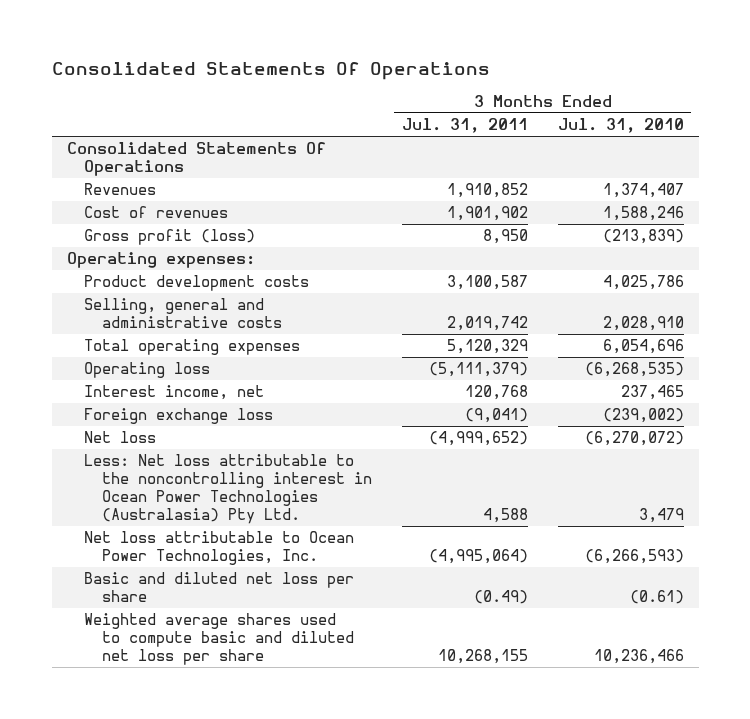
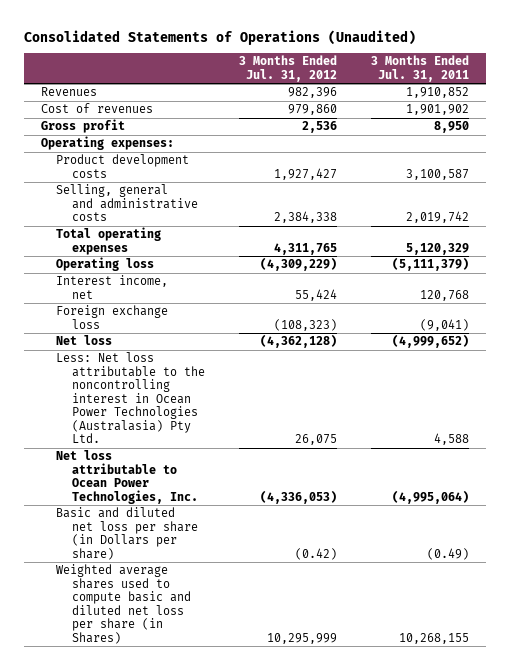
[51,61,490,80] Consolidated Statements Of Operations -> [23,29,416,45] Consolidated Statements of Operations (Unaudited)
[557,118,684,134] Jul. 31, 2010 -> none
none -> [238,55,337,82] 3 Months Ended Jul. 31, 2012
[66,142,326,177] Consolidated Statements Of Operations -> none
[84,229,256,246] Gross profit (loss) -> [40,119,125,134] Gross profit
[84,572,355,603] Basic and diluted net loss per share -> [56,507,198,560] Basic and diluted net loss per share (in Dollars per share)
[84,613,355,666] Weighted average shares used to compute basic and diluted net loss per share -> [56,564,191,644] Weighted average shares used to compute basic and diluted net loss per share (in Shares)

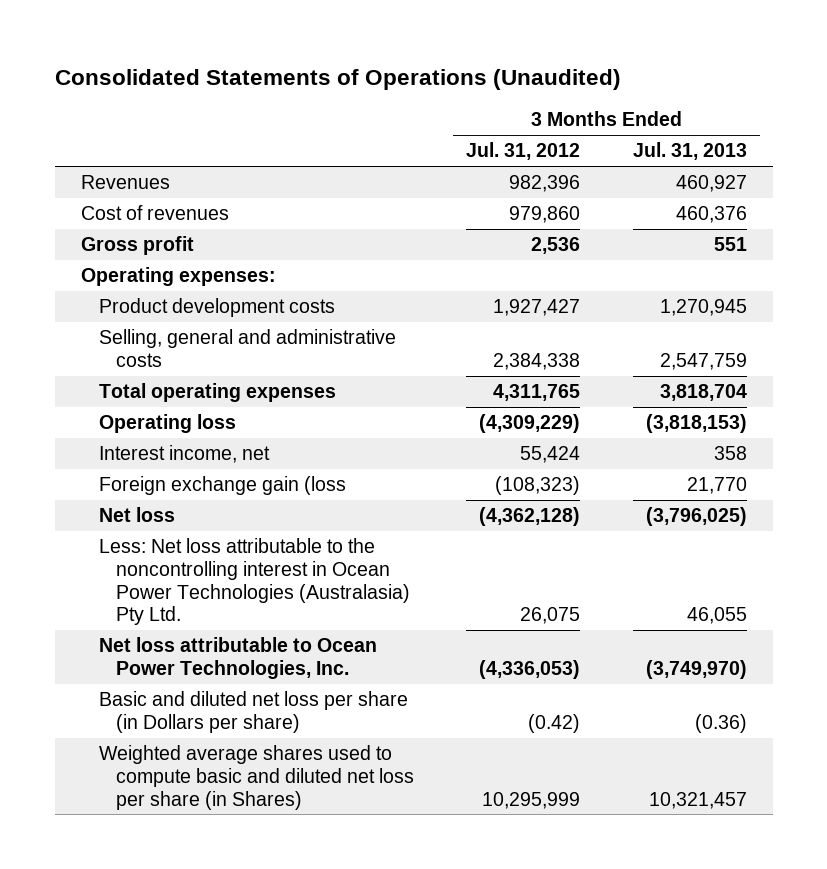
[370,55,469,82] 3 Months Ended Jul. 31, 2011 -> none
none -> [632,142,747,161] Jul. 31, 2013
[56,305,169,329] Foreign exchange loss -> [98,476,346,496] Foreign exchange gain (loss

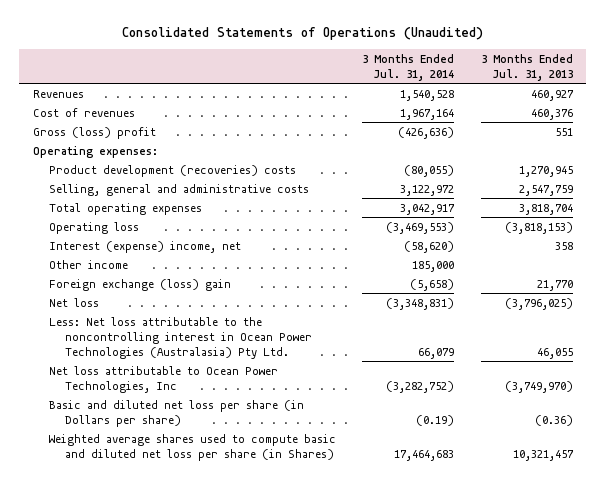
[466,142,581,161] Jul. 31, 2012 -> none
none -> [362,53,455,81] 3 Months Ended Jul. 31, 2014
[80,236,194,256] Gross profit -> [32,126,156,139] Gross (loss) profit
[98,298,335,318] Product development costs -> [48,164,296,177] Product development (recoveries) costs
[98,445,270,464] Interest income, net -> [48,240,241,253] Interest (expense) income, net
none -> [48,259,128,269] Other income
[98,476,346,496] Foreign exchange gain (loss -> [48,278,231,291] Foreign exchange (loss) gain
[98,637,377,679] Net loss attributable to Ocean Power Technologies, Inc. -> [48,365,278,393] Net loss attributable to Ocean Power Technologies, Inc

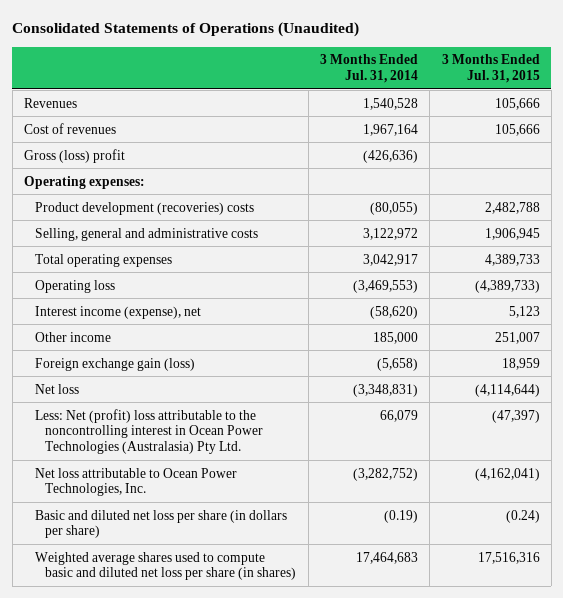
[480,53,573,81] 3 Months Ended Jul. 31, 2013 -> none
none -> [441,54,540,84] 3 Months Ended Jul. 31, 2015
[48,240,241,253] Interest (expense) income, net -> [34,305,201,319] Interest income (expense), net
[48,278,231,291] Foreign exchange (loss) gain -> [34,357,195,371] Foreign exchange gain (loss)
[48,316,313,359] Less: Net loss attributable to the noncontrolling interest in Ocean Power Technologies (Australasia) Pty Ltd. -> [34,408,264,454] Less: Net (profit) loss attributable to the noncontrolling interest in Ocean Power Technologies (Australasia) Pty Ltd.
[48,365,278,393] Net loss attributable to Ocean Power Technologies, Inc -> [34,467,237,497] Net loss attributable to Ocean Power Technologies, Inc.
[48,399,304,427] Basic and diluted net loss per share (in Dollars per share) -> [34,509,287,539] Basic and diluted net loss per share (in dollars per share)
[48,433,336,461] Weighted average shares used to compute basic and diluted net loss per share (in Shares) -> [34,551,297,581] Weighted average shares used to compute basic and diluted net loss per share (in shares)

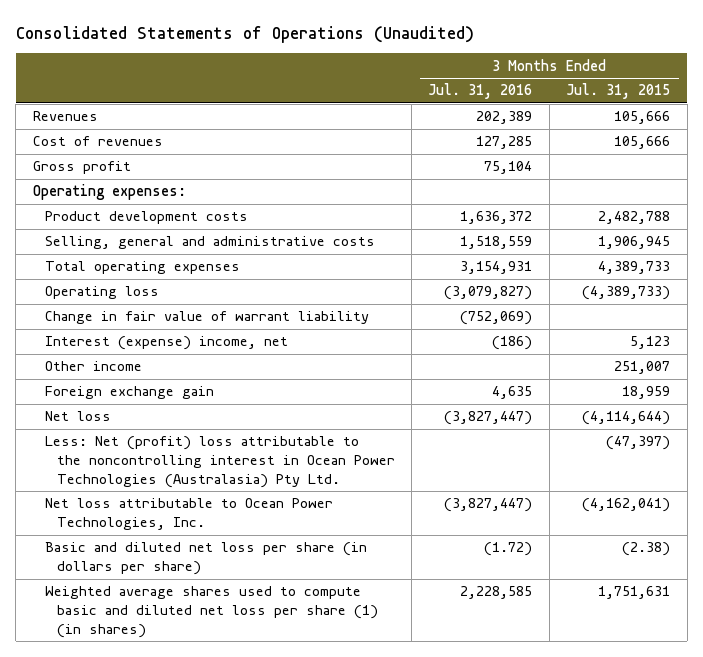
[320,54,419,84] 3 Months Ended Jul. 31, 2014 -> none
none -> [428,83,533,100] Jul. 31, 2016
[23,148,125,163] Gross (loss) profit -> [32,161,131,175] Gross profit
[34,201,254,215] Product development (recoveries) costs -> [44,211,248,225] Product development costs
none -> [44,311,369,325] Change in fair value of warrant liability
[34,305,201,319] Interest income (expense), net -> [44,336,288,351] Interest (expense) income, net
[34,357,195,371] Foreign exchange gain (loss) -> [44,386,214,400] Foreign exchange gain
[505,509,540,523] (0.24) -> [622,542,671,557] (2.38)
[34,551,297,581] Weighted average shares used to compute basic and diluted net loss per share (in shares) -> [44,586,378,639] Weighted average shares used to compute basic and diluted net loss per share (1) (in shares)
[477,551,540,564] 17,516,316 -> [598,586,671,600] 1,751,631

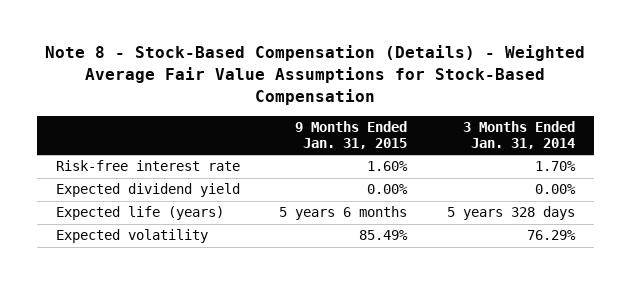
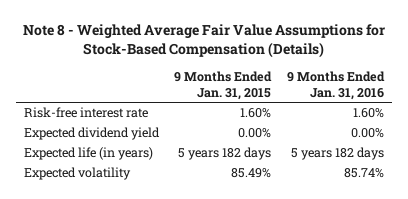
[45,45,586,105] Note 8 - Stock-Based Compensation (Details) - Weighted Average Fair Value Assumptions for Stock-Based Compensation -> [22,24,385,59] Note 8 - Weighted Average Fair Value Assumptions for Stock-Based Compensation (Details)
[462,121,575,150] 3 Months Ended Jan. 31, 2014 -> none
none -> [286,71,385,100] 9 Months Ended Jan. 31, 2016
[56,206,225,221] Expected life (years) -> [23,147,153,161] Expected life (in years)
[279,206,408,221] 5 years 6 months -> [178,147,272,161] 5 years 182 days

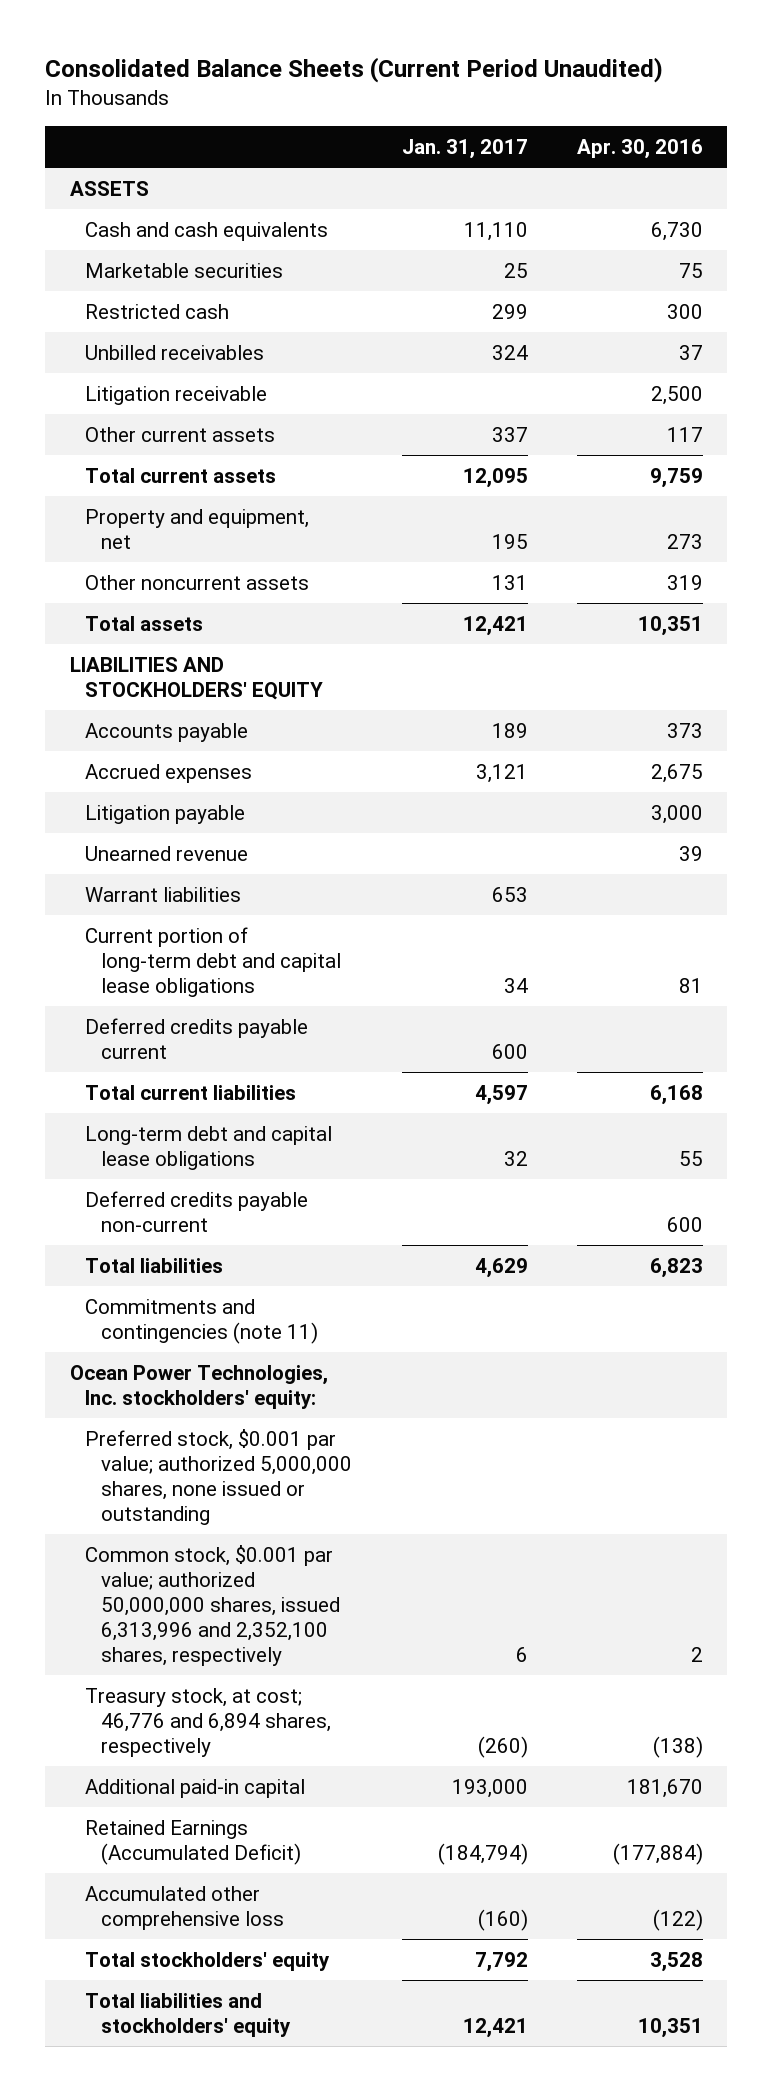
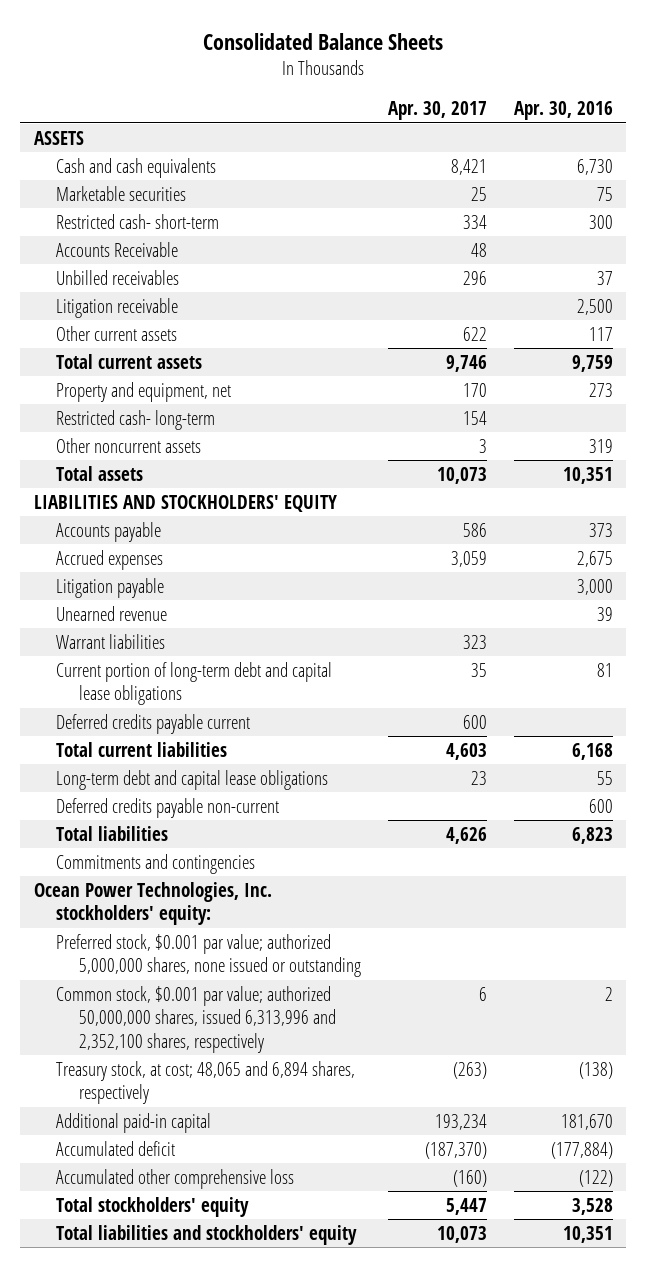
[44,57,663,84] Consolidated Balance Sheets (Current Period Unaudited) -> [203,32,444,50] Consolidated Balance Sheets
[401,138,528,159] Jan. 31, 2017 -> none
none -> [387,101,487,121] Apr. 30, 2017
[85,303,230,319] Restricted cash -> [56,213,220,229] Restricted cash- short-term
none -> [56,241,179,257] Accounts Receivable
none -> [56,409,216,430] Restricted cash- long-term
[85,1298,319,1344] Commitments and contingencies (note 11) -> [56,853,256,874] Commitments and contingencies
[85,1687,332,1757] Treasury stock, at cost; 46,776 and 6,894 shares, respectively -> [56,1060,356,1105] Treasury stock, at cost; 48,065 and 6,894 shares, respectively
[85,1819,302,1865] Retained Earnings (Accumulated Deficit) -> [56,1140,176,1156] Accumulated deficit

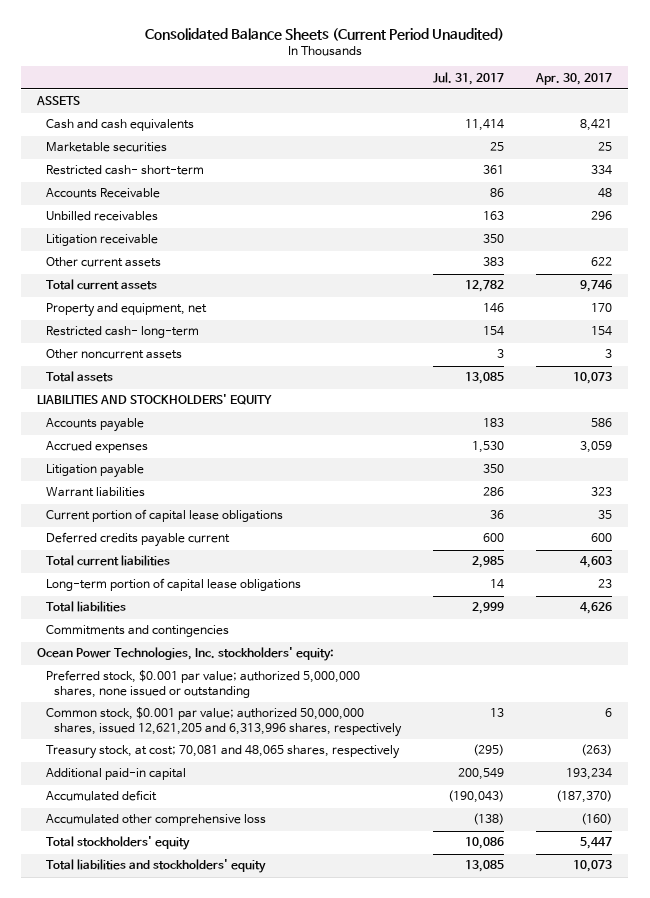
[203,32,444,50] Consolidated Balance Sheets -> [144,28,504,42] Consolidated Balance Sheets (Current Period Unaudited)
[513,101,613,121] Apr. 30, 2016 -> none
none -> [433,71,505,85] Jul. 31, 2017
[56,605,168,621] Unearned revenue -> none
[56,661,333,706] Current portion of long-term debt and capital lease obligations -> [45,509,283,523] Current portion of capital lease obligations
[56,797,280,818] Deferred credits payable non-current -> none
[56,769,329,790] Long-term debt and capital lease obligations -> [45,578,301,592] Long-term portion of capital lease obligations
[56,985,337,1053] Common stock, $0.001 par value; authorized 50,000,000 shares, issued 6,313,996 and 2,352,100 shares, respectively -> [45,707,403,737] Common stock, $0.001 par value; authorized 50,000,000 shares, issued 12,621,205 and 6,313,996 shares, respectively
[56,1060,356,1105] Treasury stock, at cost; 48,065 and 6,894 shares, respectively -> [45,745,400,760] Treasury stock, at cost; 70,081 and 48,065 shares, respectively

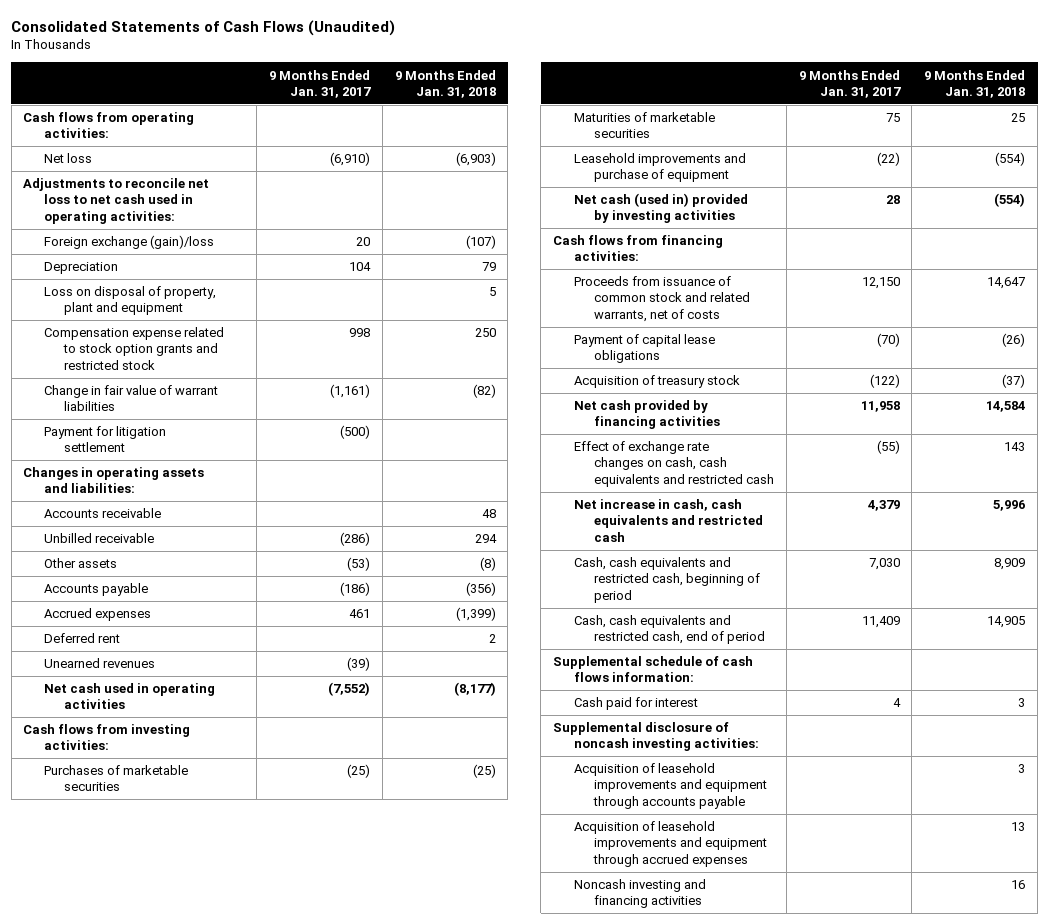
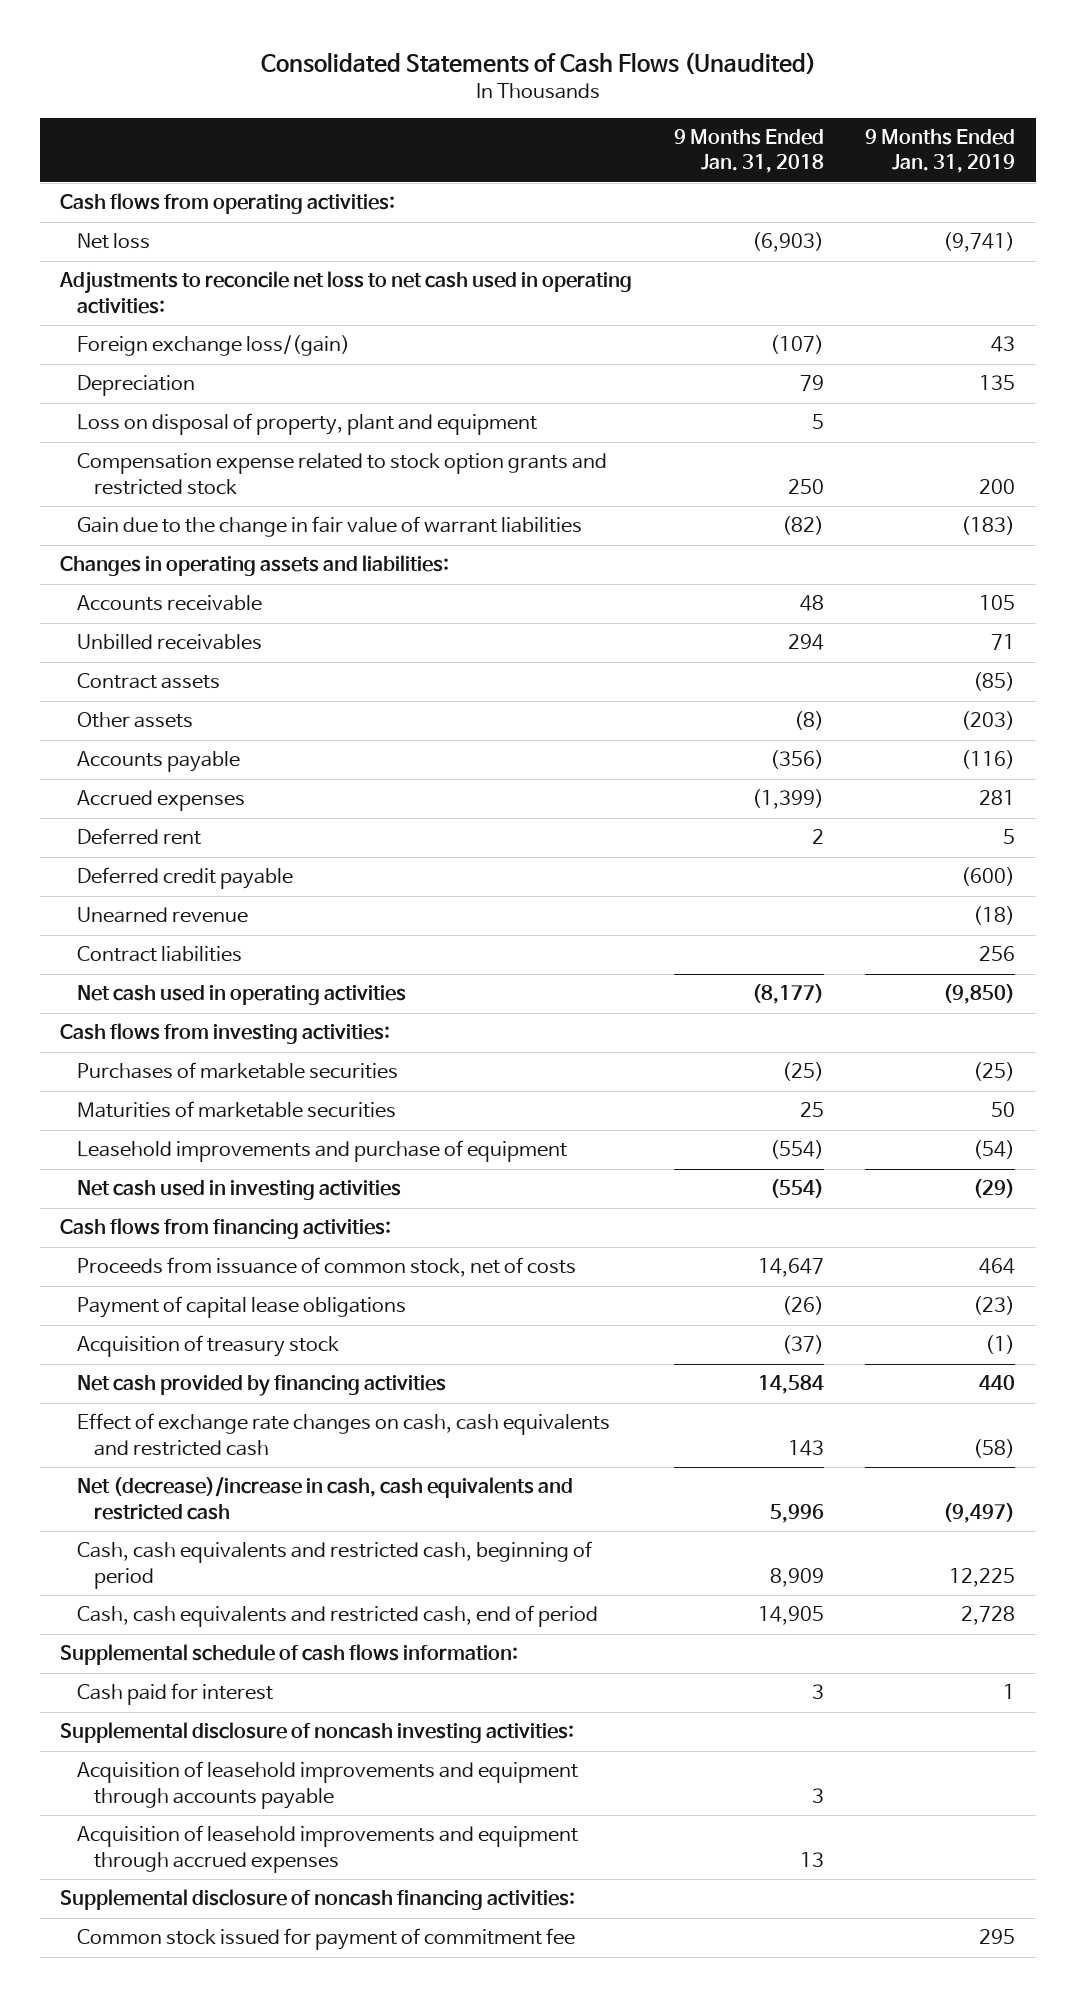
[268,69,371,98] 9 Months Ended Jan. 31, 2017 -> none
none -> [865,129,1016,174] 9 Months Ended Jan. 31, 2019
[43,235,214,250] Foreign exchange (gain)/loss -> [77,335,351,357] Foreign exchange loss/(gain)
[43,426,166,453] Payment for litigation settlement -> none
[43,385,218,412] Change in fair value of warrant liabilities -> [77,516,583,538] Gain due to the change in fair value of warrant liabilities
[43,533,154,544] Unbilled receivable -> [77,634,263,651] Unbilled receivables
none -> [77,673,221,690] Contract assets
[43,658,155,669] Unearned revenues -> none
none -> [77,867,294,890] Deferred credit payable
none -> [77,907,249,924] Unearned revenue
none -> [77,946,243,963] Contract liabilities
[573,193,748,224] Net cash (used in) provided by investing activities -> [77,1180,402,1201] Net cash used in investing activities
[573,276,750,322] Proceeds from issuance of common stock and related warrants, net of costs -> [77,1257,577,1278] Proceeds from issuance of common stock, net of costs
[573,499,763,542] Net increase in cash, cash equivalents and restricted cash -> [77,1477,574,1520] Net (decrease)/increase in cash, cash equivalents and restricted cash
[573,879,706,909] Noncash investing and financing activities -> none
none -> [60,1889,576,1911] Supplemental disclosure of noncash financing activities:
none -> [77,1928,576,1951] Common stock issued for payment of commitment fee

